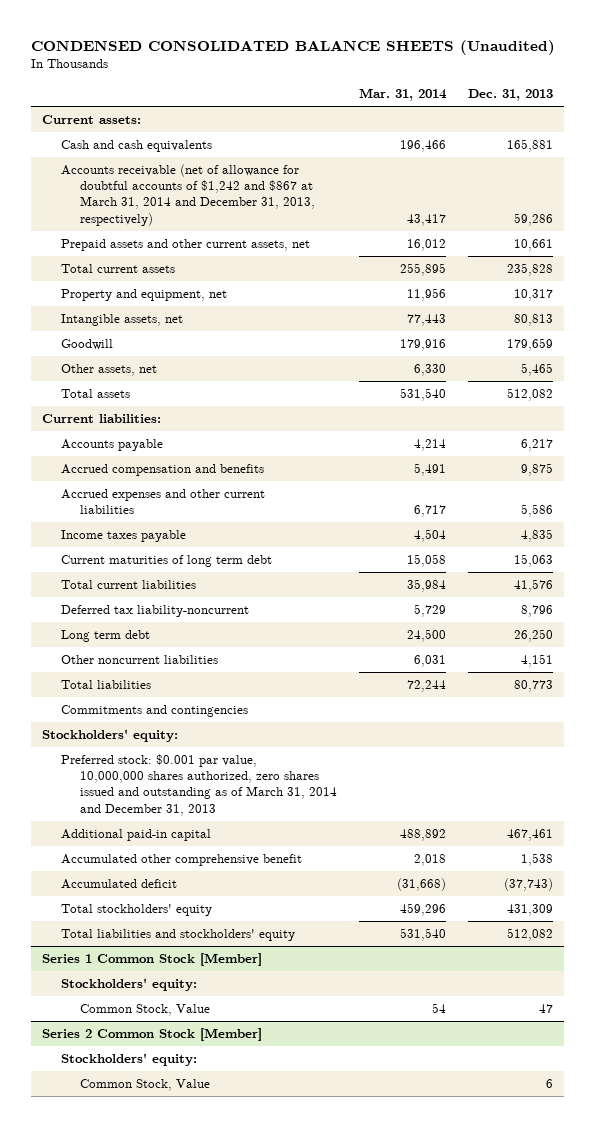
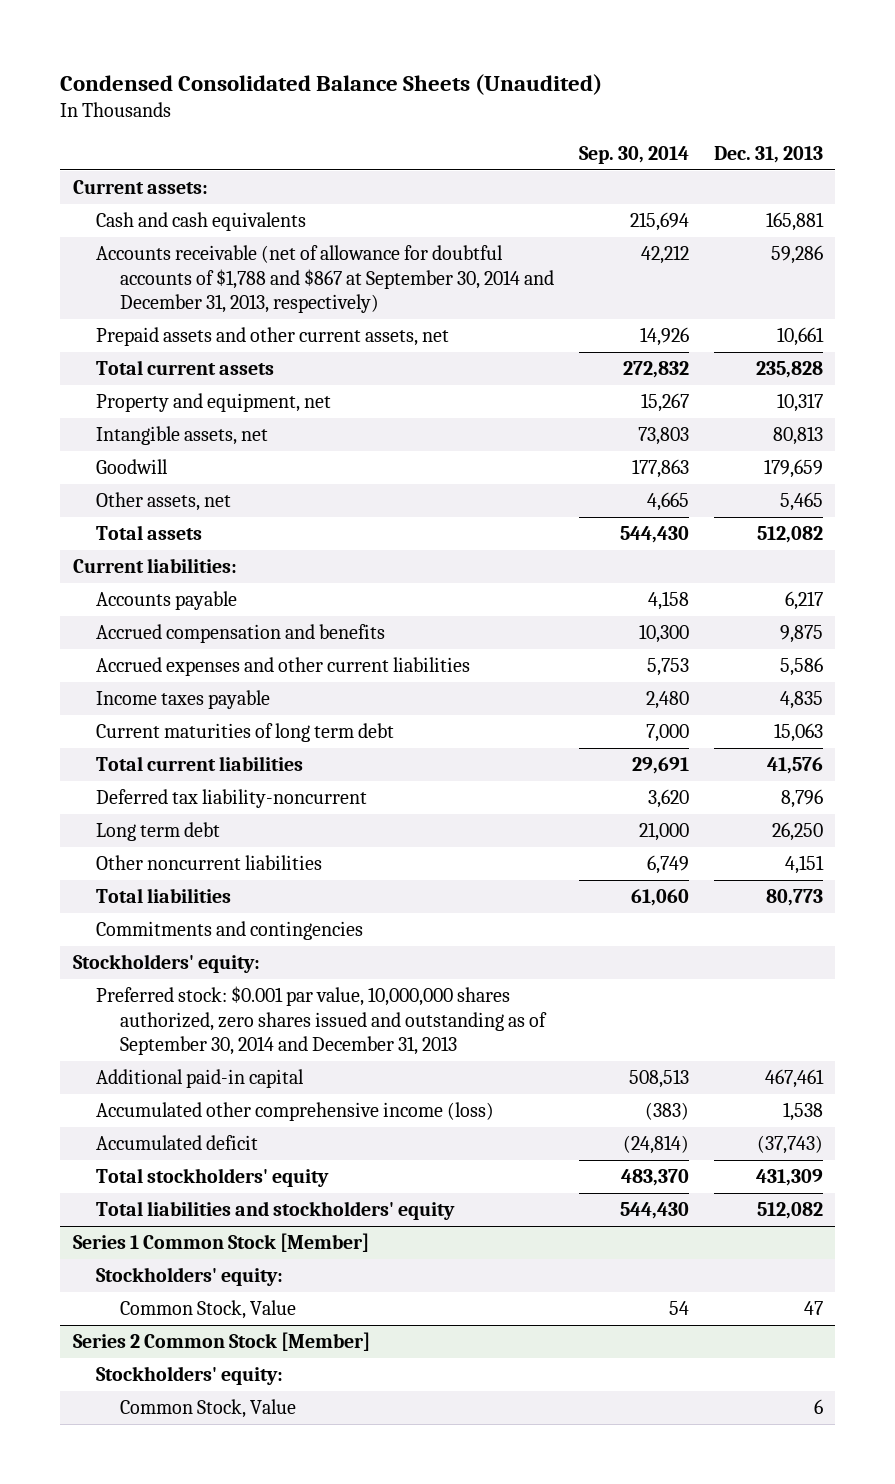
[30,39,555,55] CONDENSED CONSOLIDATED BALANCE SHEETS (Unaudited) -> [60,73,603,95] Condensed Consolidated Balance Sheets (Unaudited)
[358,88,447,102] Mar. 31, 2014 -> none
none -> [578,146,689,165] Sep. 30, 2014
[60,163,315,226] Accounts receivable (net of allowance for doubtful accounts of $1,242 and $867 at March 31, 2014 and December 31, 2013, respectively) -> [96,245,554,313] Accounts receivable (net of allowance for doubtful accounts of $1,788 and $867 at September 30, 2014 and December 31, 2013, respectively)
[60,753,337,816] Preferred stock: $0.001 par value, 10,000,000 shares authorized, zero shares issued and outstanding as of March 31, 2014 and December 31, 2013 -> [96,986,547,1055] Preferred stock: $0.001 par value, 10,000,000 shares authorized, zero shares issued and outstanding as of September 30, 2014 and December 31, 2013
[60,853,302,866] Accumulated other comprehensive benefit -> [96,1102,495,1122] Accumulated other comprehensive income (loss)

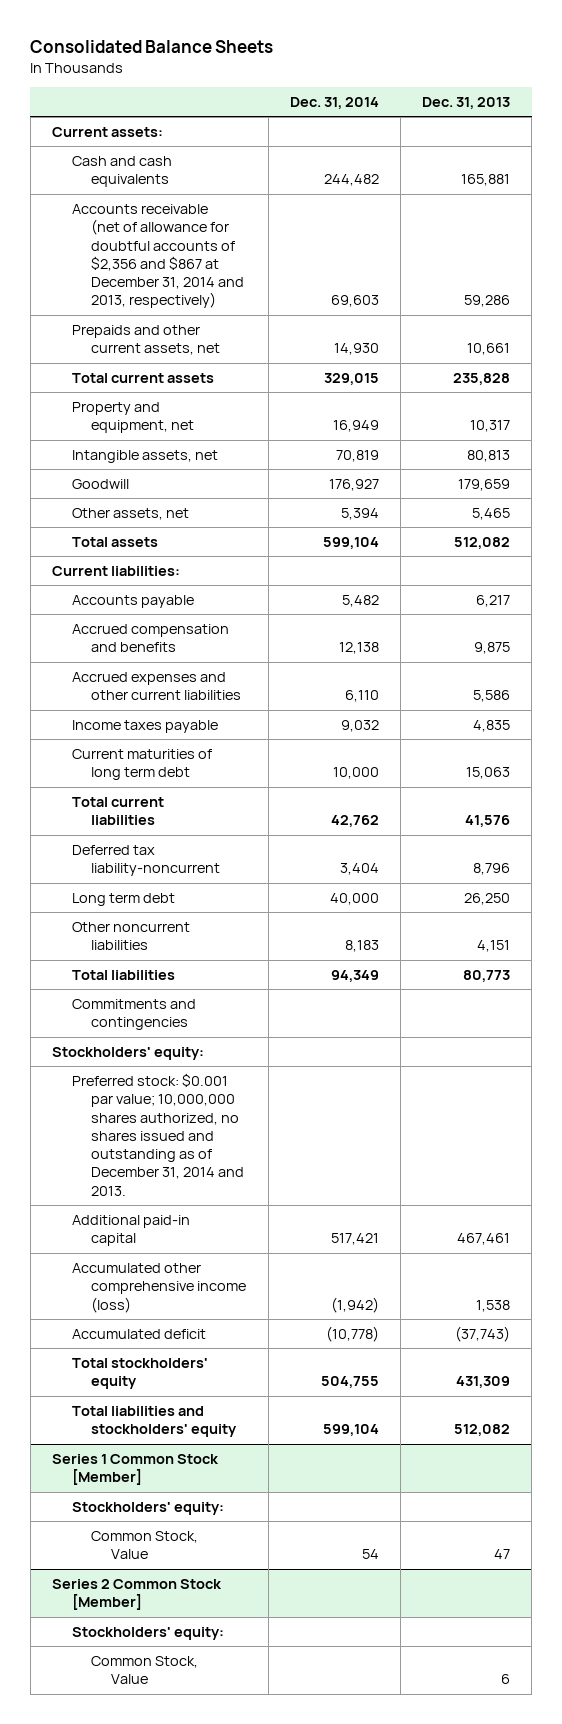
[60,73,603,95] Condensed Consolidated Balance Sheets (Unaudited) -> [30,39,274,53] Consolidated Balance Sheets
[578,146,689,165] Sep. 30, 2014 -> none
none -> [289,97,379,110] Dec. 31, 2014
[96,245,554,313] Accounts receivable (net of allowance for doubtful accounts of $1,788 and $867 at September 30, 2014 and December 31, 2013, respectively) -> [71,203,245,309] Accounts receivable (net of allowance for doubtful accounts of $2,356 and $867 at December 31, 2014 and 2013, respectively)
[96,327,450,347] Prepaid assets and other current assets, net -> [71,324,221,356] Prepaids and other current assets, net
[96,986,547,1055] Preferred stock: $0.001 par value, 10,000,000 shares authorized, zero shares issued and outstanding as of September 30, 2014 and December 31, 2013 -> [71,1072,245,1196] Preferred stock: $0.001 par value; 10,000,000 shares authorized, no shares issued and outstanding as of December 31, 2014 and 2013.

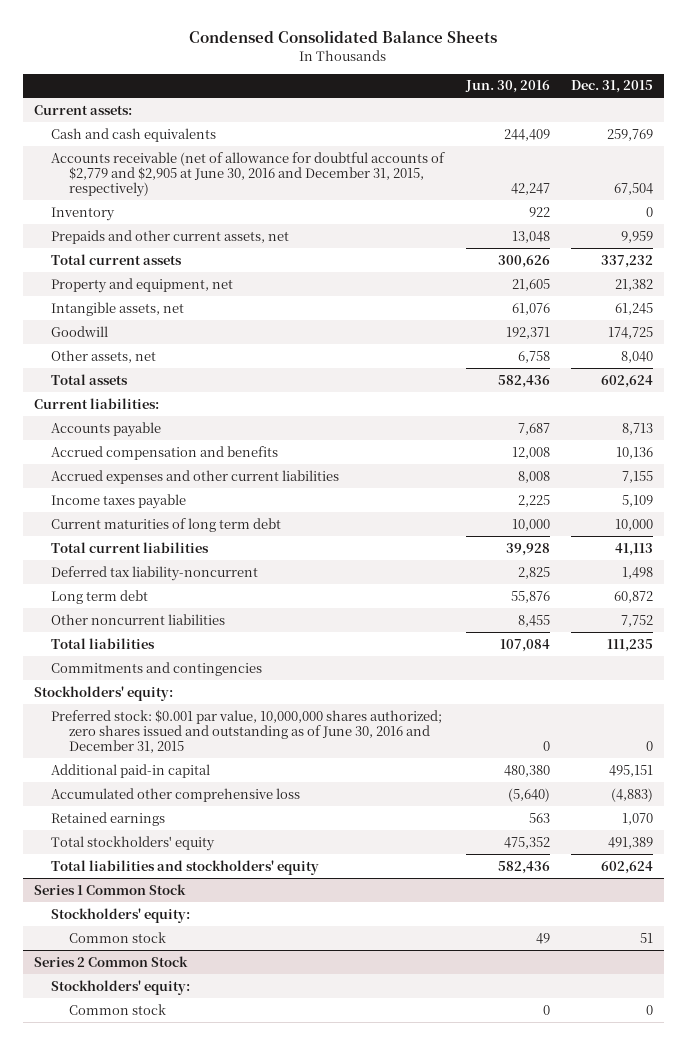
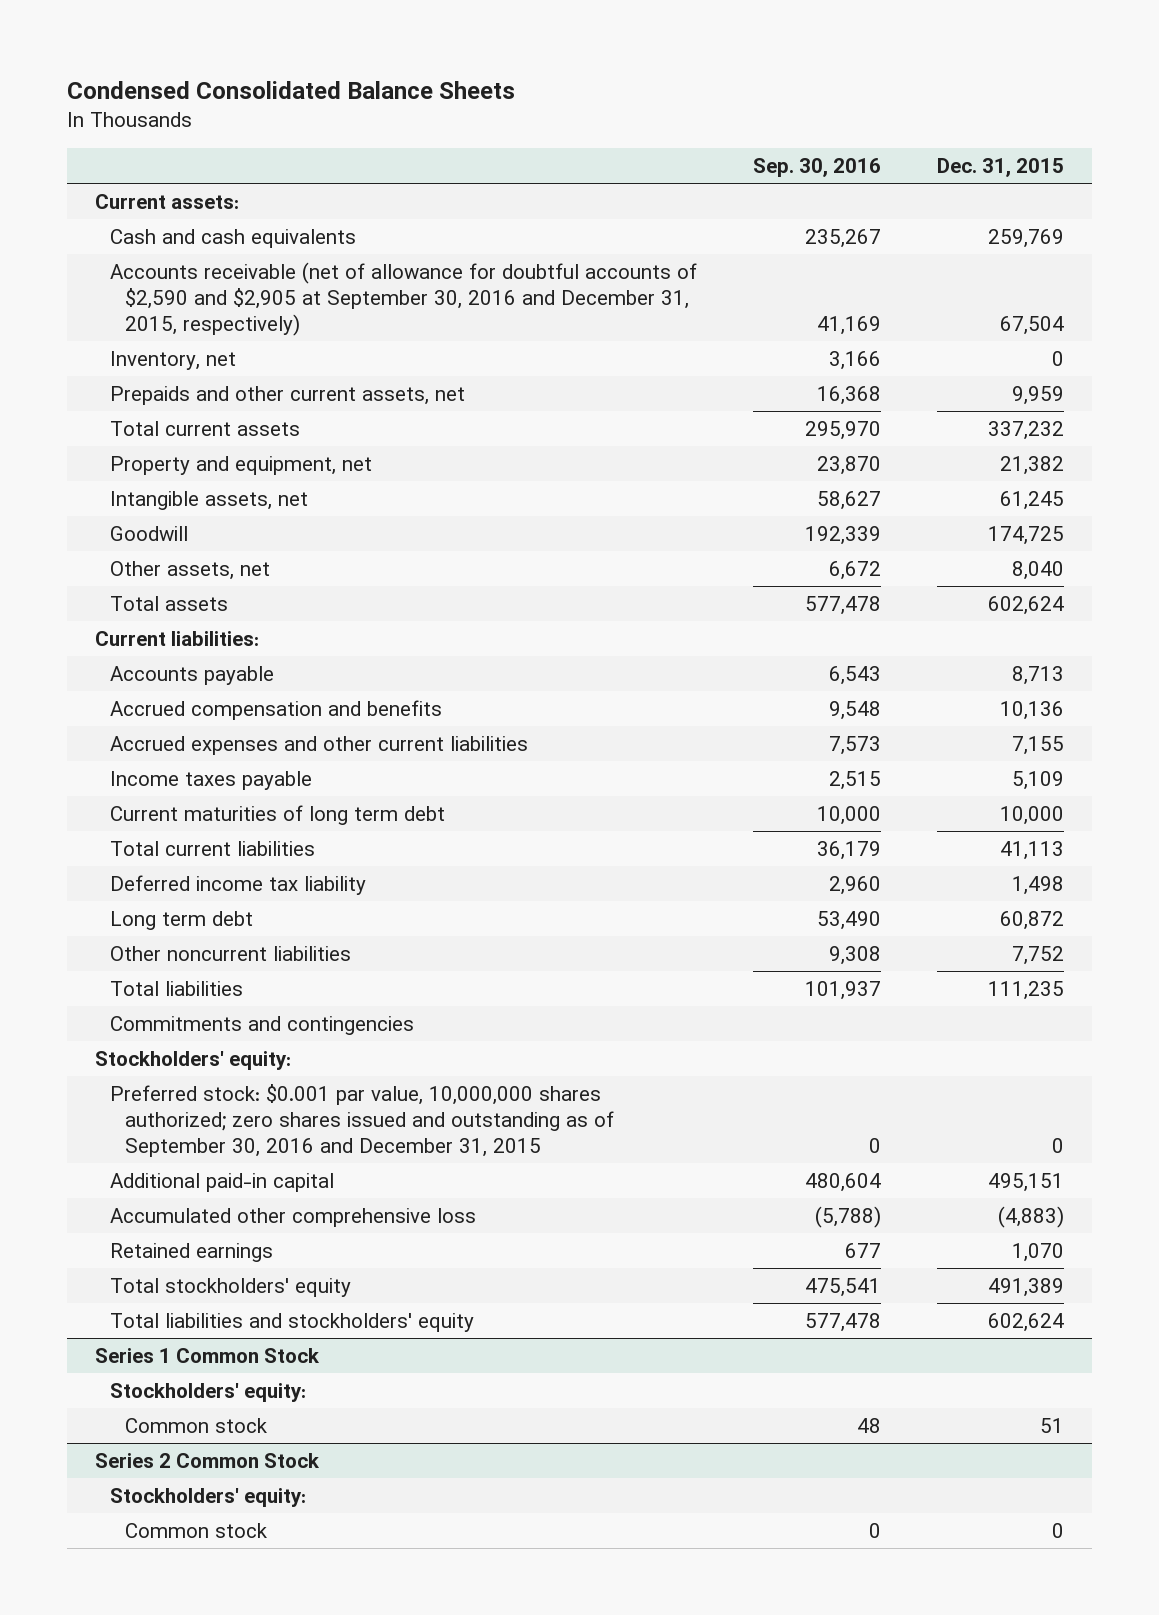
[464,80,550,94] Jun. 30, 2016 -> none
none -> [752,157,881,177] Sep. 30, 2016
[51,151,446,198] Accounts receivable (net of allowance for doubtful accounts of $2,779 and $2,905 at June 30, 2016 and December 31, 2015, respectively) -> [109,262,697,336] Accounts receivable (net of allowance for doubtful accounts of $2,590 and $2,905 at September 30, 2016 and December 31, 2015, respectively)
[51,206,116,221] Inventory -> [109,351,236,371] Inventory, net
[51,565,259,581] Deferred tax liability-noncurrent -> [109,875,366,896] Deferred income tax liability
[51,709,443,754] Preferred stock: $0.001 par value, 10,000,000 shares authorized; zero shares issued and outstanding as of June 30, 2016 and December 31, 2015 -> [109,1084,615,1157] Preferred stock: $0.001 par value, 10,000,000 shares authorized; zero shares issued and outstanding as of September 30, 2016 and December 31, 2015

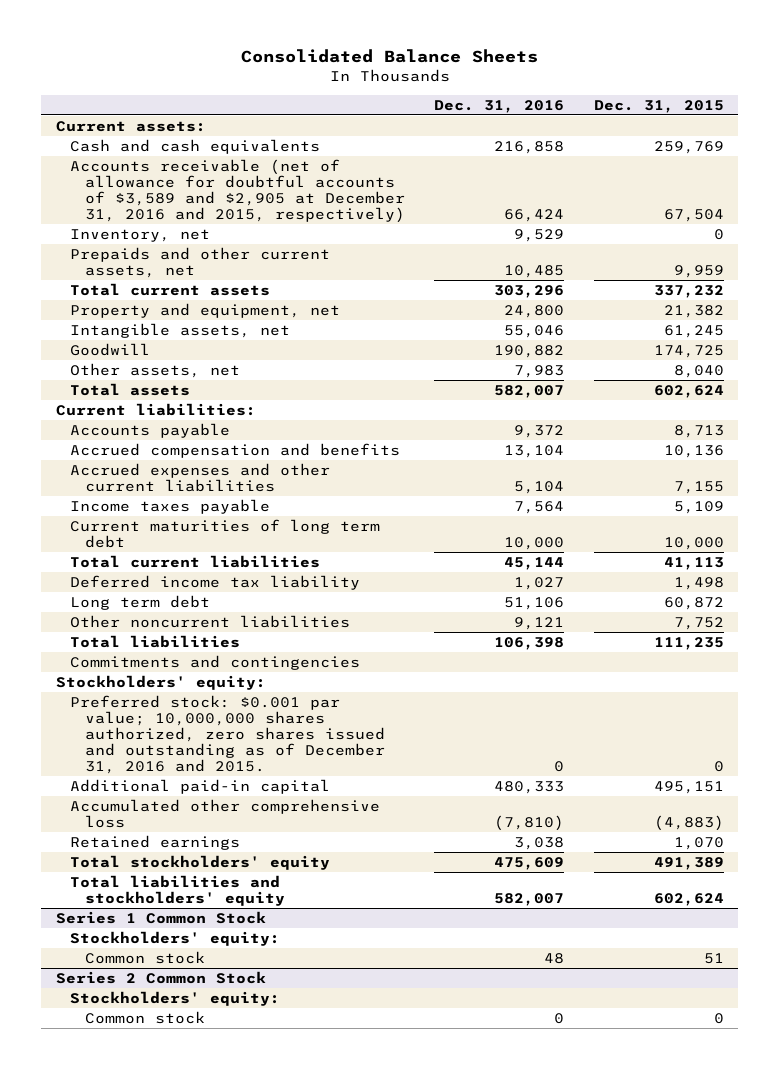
[66,81,515,100] Condensed Consolidated Balance Sheets -> [240,49,538,64] Consolidated Balance Sheets
[752,157,881,177] Sep. 30, 2016 -> none
none -> [434,99,565,113] Dec. 31, 2016
[109,262,697,336] Accounts receivable (net of allowance for doubtful accounts of $2,590 and $2,905 at September 30, 2016 and December 31, 2015, respectively) -> [70,158,406,224] Accounts receivable (net of allowance for doubtful accounts of $3,589 and $2,905 at December 31, 2016 and 2015, respectively)
[109,1084,615,1157] Preferred stock: $0.001 par value, 10,000,000 shares authorized; zero shares issued and outstanding as of September 30, 2016 and December 31, 2015 -> [70,694,386,775] Preferred stock: $0.001 par value; 10,000,000 shares authorized, zero shares issued and outstanding as of December 31, 2016 and 2015.

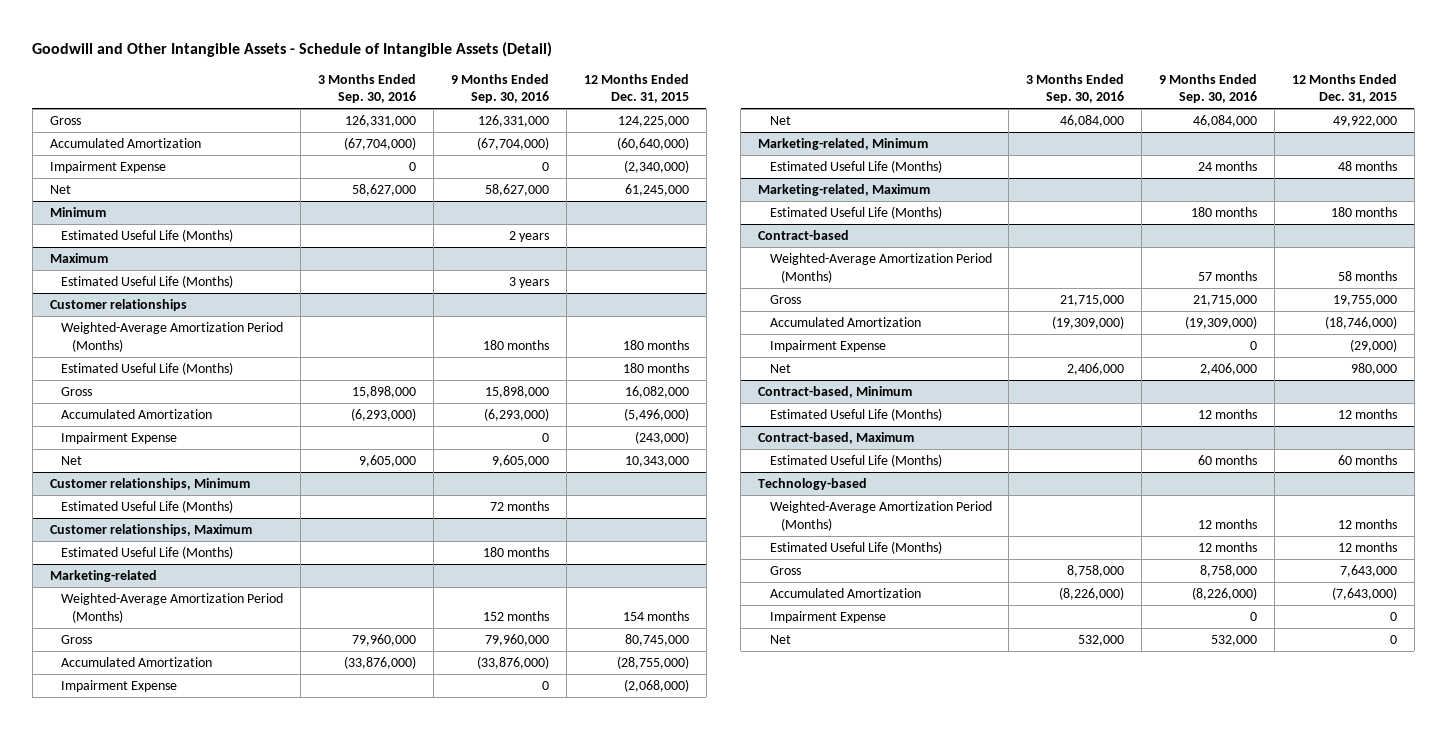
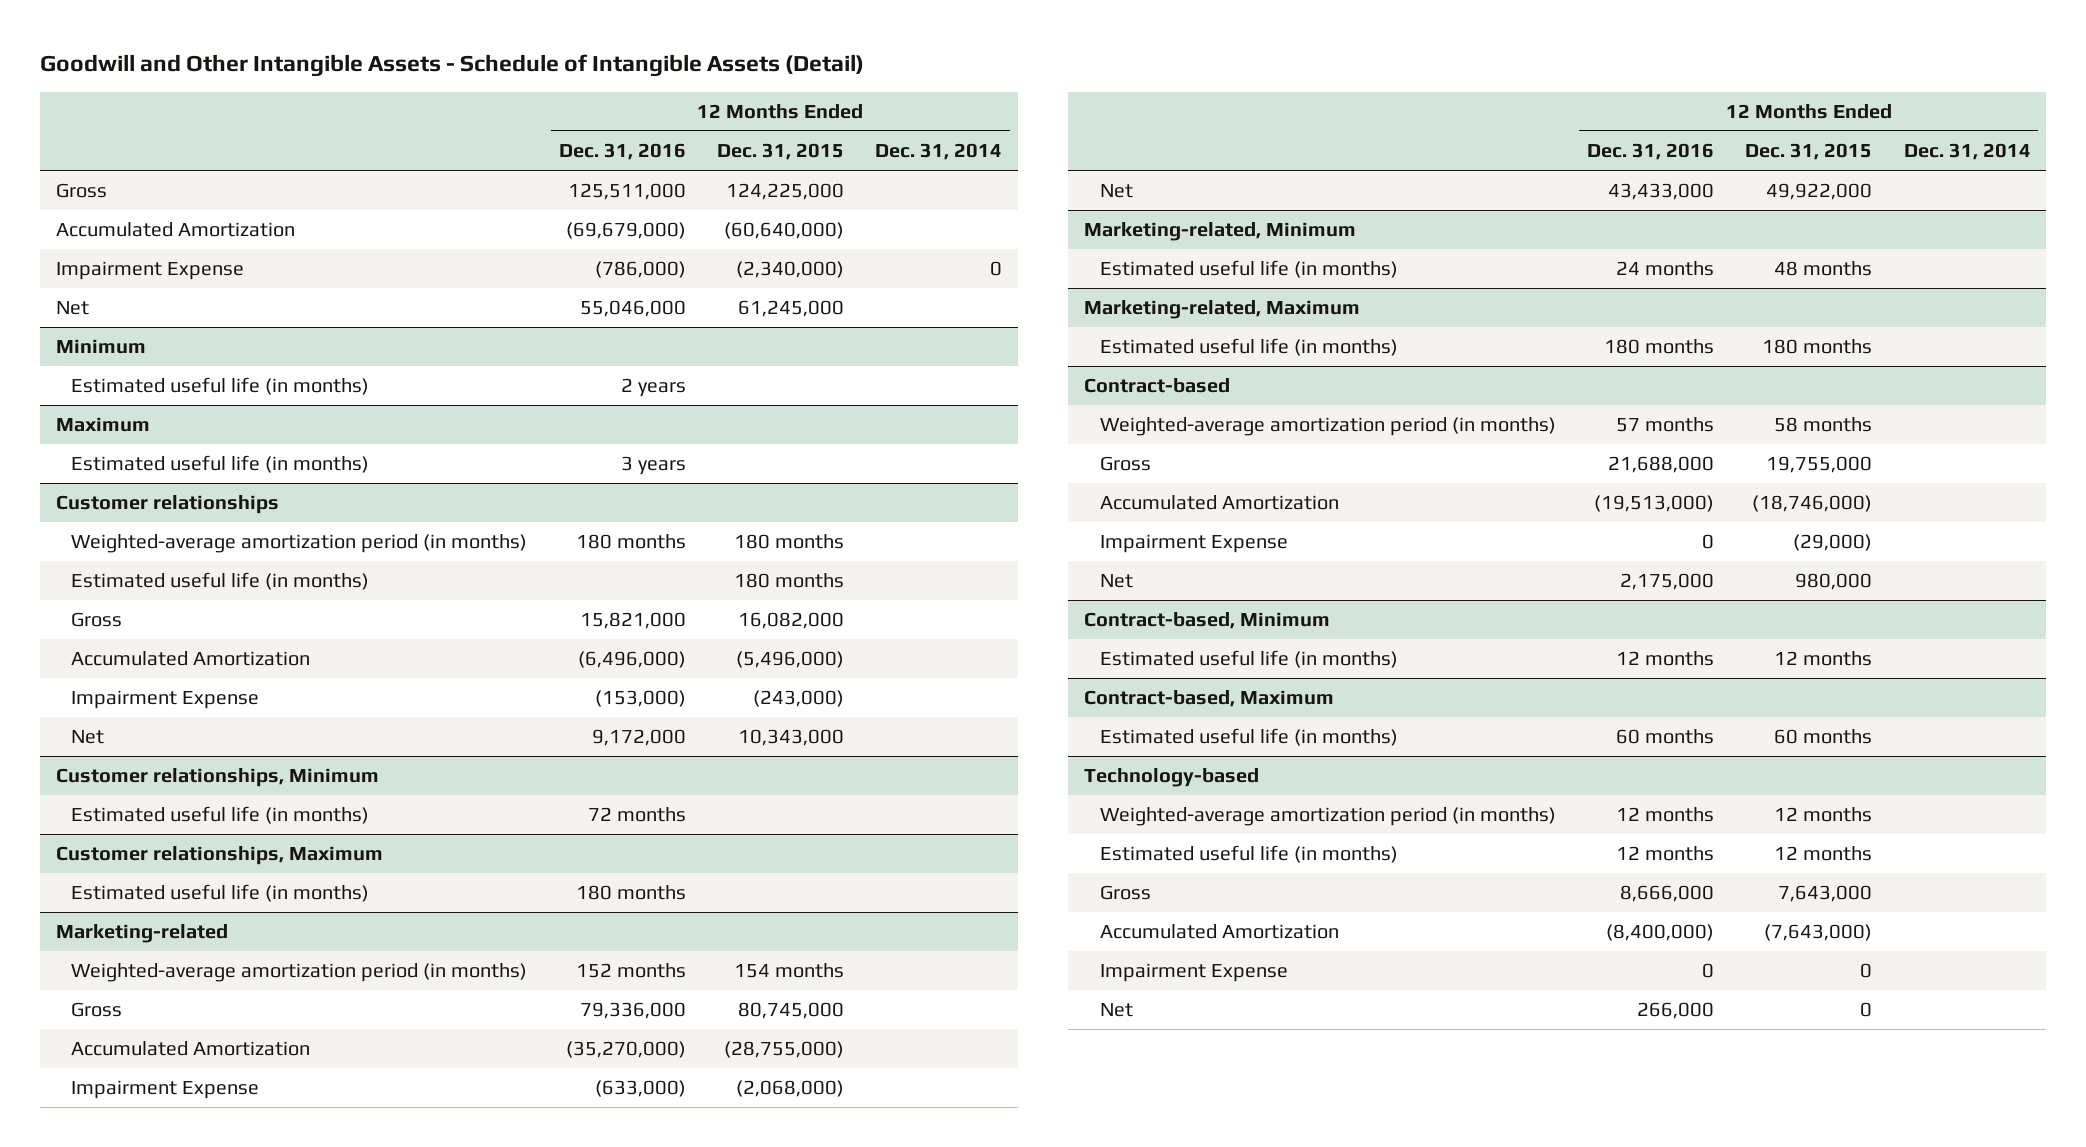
[318,73,417,104] 3 Months Ended Sep. 30, 2016 -> none
[450,73,549,104] 9 Months Ended Sep. 30, 2016 -> none
none -> [558,143,686,161] Dec. 31, 2016
none -> [875,143,1003,161] Dec. 31, 2014
[61,229,234,243] Estimated Useful Life (Months) -> [71,377,370,396] Estimated useful life (in months)
[61,275,234,289] Estimated Useful Life (Months) -> [71,455,370,474] Estimated useful life (in months)
[61,322,284,352] Weighted-Average Amortization Period (Months) -> [71,534,528,554] Weighted-average amortization period (in months)
[61,362,234,376] Estimated Useful Life (Months) -> [71,572,370,591] Estimated useful life (in months)
[61,500,234,514] Estimated Useful Life (Months) -> [71,806,370,825] Estimated useful life (in months)
[61,546,234,560] Estimated Useful Life (Months) -> [71,884,370,903] Estimated useful life (in months)
[61,593,284,623] Weighted-Average Amortization Period (Months) -> [71,963,528,983] Weighted-average amortization period (in months)
[769,160,942,174] Estimated Useful Life (Months) -> [1099,260,1398,279] Estimated useful life (in months)
[769,206,942,220] Estimated Useful Life (Months) -> [1099,338,1398,357] Estimated useful life (in months)
[769,253,992,283] Weighted-Average Amortization Period (Months) -> [1099,417,1556,437] Weighted-average amortization period (in months)
[769,408,942,422] Estimated Useful Life (Months) -> [1099,650,1398,669] Estimated useful life (in months)
[769,454,942,468] Estimated Useful Life (Months) -> [1099,728,1398,747] Estimated useful life (in months)
[769,501,992,531] Weighted-Average Amortization Period (Months) -> [1099,807,1556,827] Weighted-average amortization period (in months)
[769,541,942,555] Estimated Useful Life (Months) -> [1099,845,1398,864] Estimated useful life (in months)

